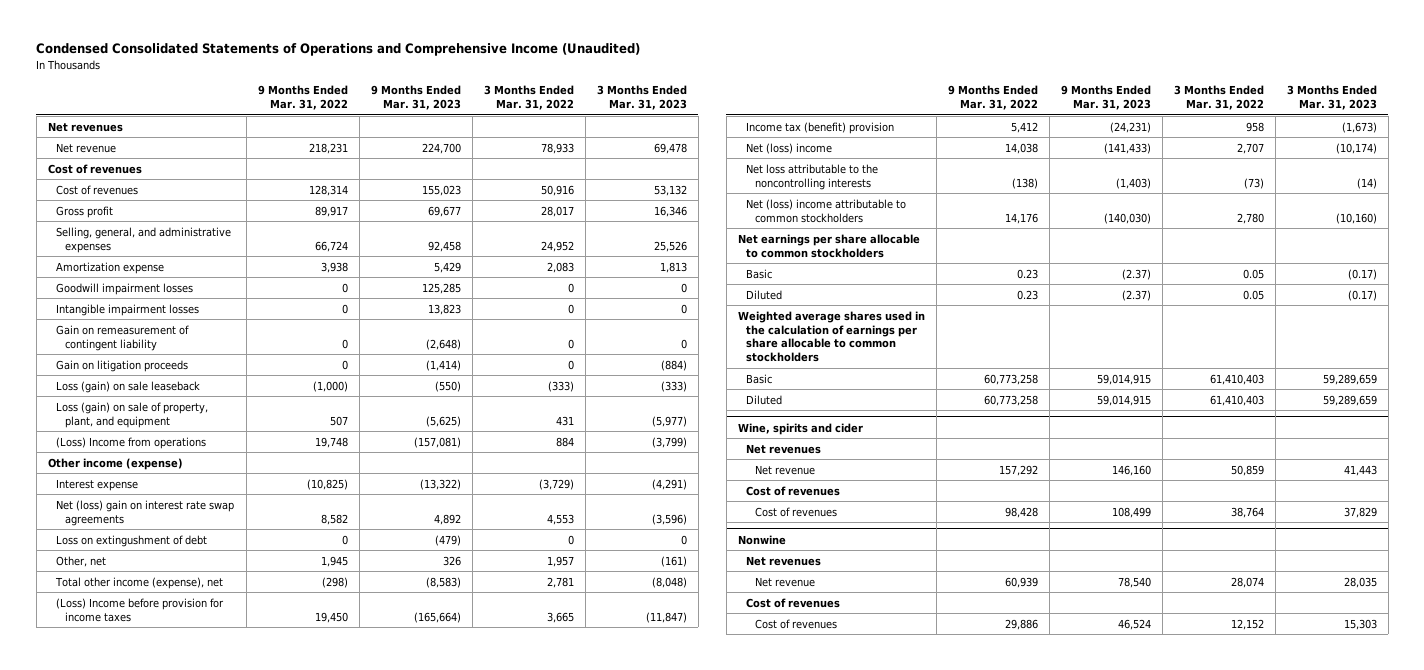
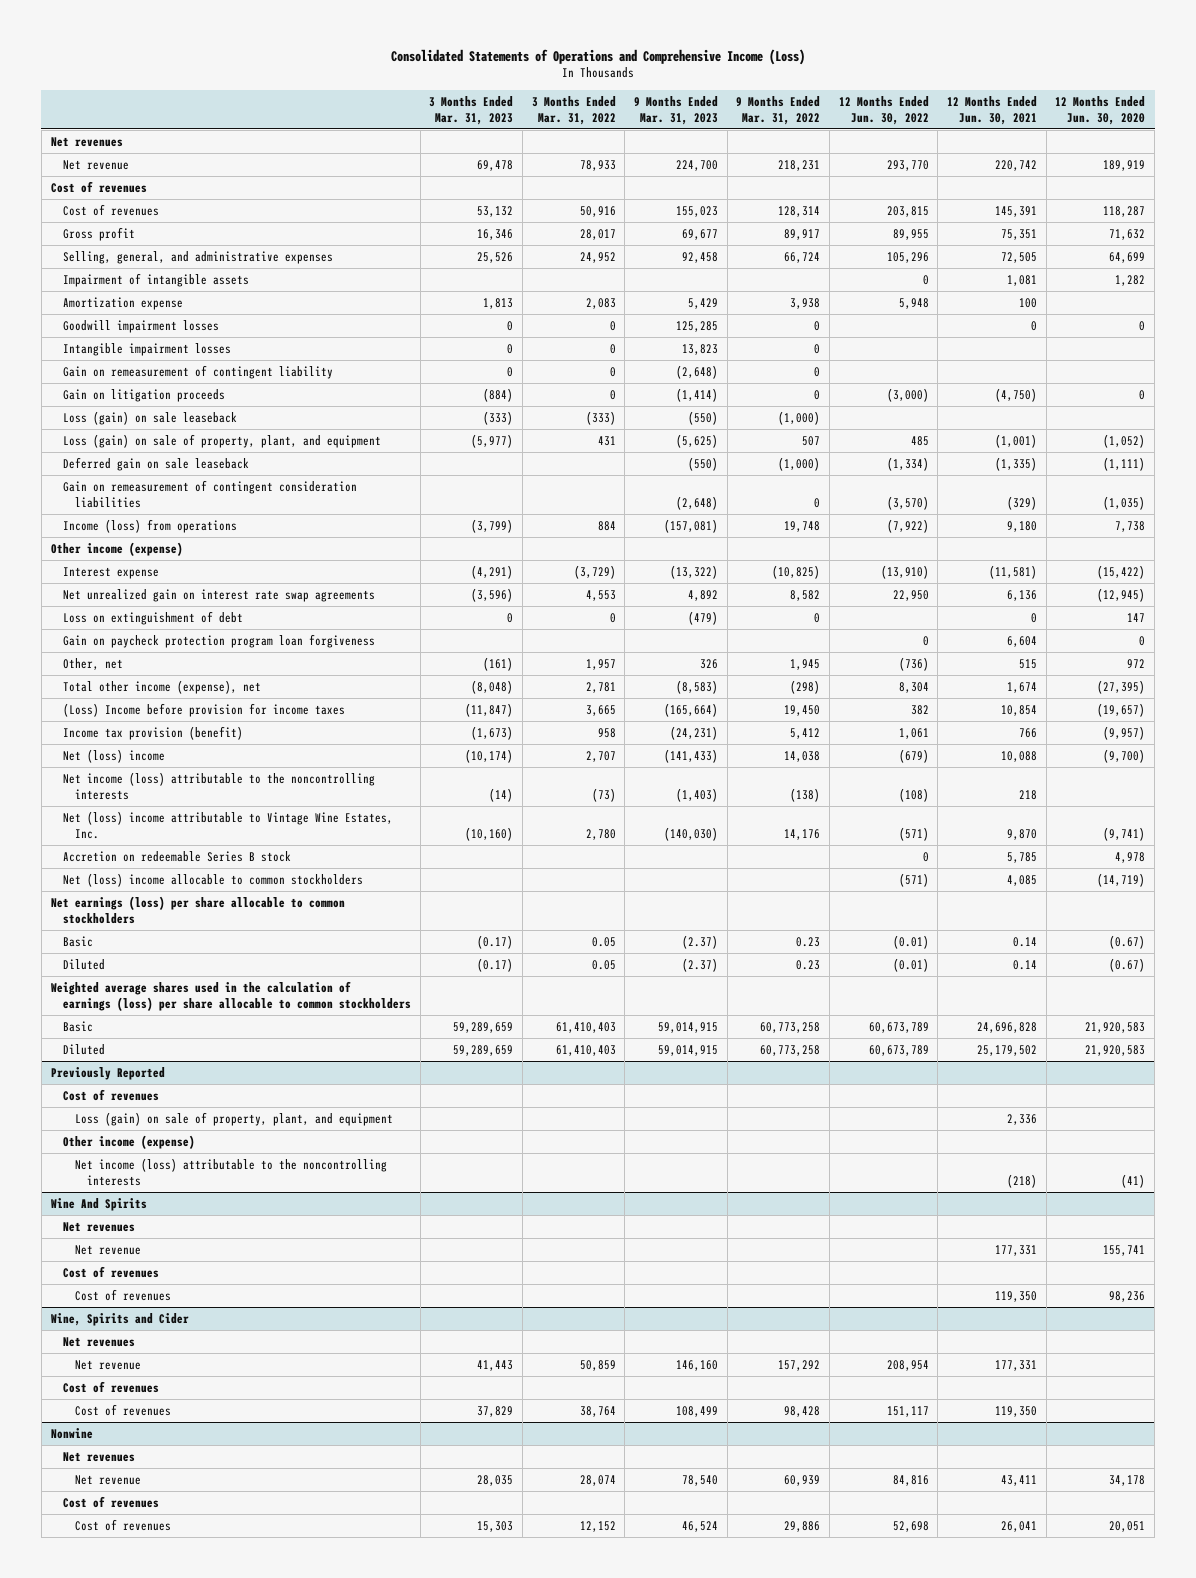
[36,43,641,57] Condensed Consolidated Statements of Operations and Comprehensive Income (Unaudited) -> [390,48,805,65] Consolidated Statements of Operations and Comprehensive Income (Loss)
none -> [838,95,929,125] 12 Months Ended Jun. 30, 2022
none -> [947,95,1038,125] 12 Months Ended Jun. 30, 2021
none -> [1055,95,1146,125] 12 Months Ended Jun. 30, 2020
none -> [62,272,249,287] Impairment of intangible assets
none -> [62,456,249,471] Deferred gain on sale leaseback
none -> [62,479,357,508] Gain on remeasurement of contingent consideration liabilities
[56,436,207,449] (Loss) Income from operations -> [62,518,237,533] Income (loss) from operations
[56,499,235,526] Net (loss) gain on interest rate swap agreements -> [62,588,375,602] Net unrealized gain on interest rate swap agreements
[56,534,208,547] Loss on extingushment of debt -> [62,610,243,625] Loss on extinguishment of debt
none -> [62,633,375,648] Gain on paycheck protection program loan forgiveness
[746,121,895,134] Income tax (benefit) provision -> [62,725,243,740] Income tax provision (benefit)
[746,163,879,190] Net loss attributable to the noncontrolling interests -> [62,771,375,800] Net income (loss) attributable to the noncontrolling interests
[746,198,907,223] Net (loss) income attributable to common stockholders -> [62,810,393,839] Net (loss) income attributable to Vintage Wine Estates, Inc.
none -> [62,850,291,862] Accretion on redeemable Series B stock
none -> [62,872,363,887] Net (loss) income allocable to common stockholders
[737,233,920,258] Net earnings per share allocable to common stockholders -> [50,895,345,924] Net earnings (loss) per share allocable to common stockholders
[737,310,925,363] Weighted average shares used in the calculation of earnings per share allocable to common stockholders -> [50,980,411,1011] Weighted average shares used in the calculation of earnings (loss) per share allocable to common stockholders
none -> [50,1066,165,1080] Previously Reported
none -> [62,1088,159,1101] Cost of revenues
none -> [75,1111,394,1126] Loss (gain) on sale of property, plant, and equipment
none -> [62,1134,195,1149] Other income (expense)
none -> [75,1157,388,1186] Net income (loss) attributable to the noncontrolling interests
[737,422,863,435] Wine, spirits and cider -> [50,1197,147,1211] Wine And Spirits
none -> [75,1244,142,1255] Net revenue
none -> [62,1265,159,1278] Cost of revenues
none -> [75,1288,172,1301] Cost of revenues
none -> [50,1312,189,1326] Wine, Spirits and Cider
none -> [62,1336,135,1347] Net revenues

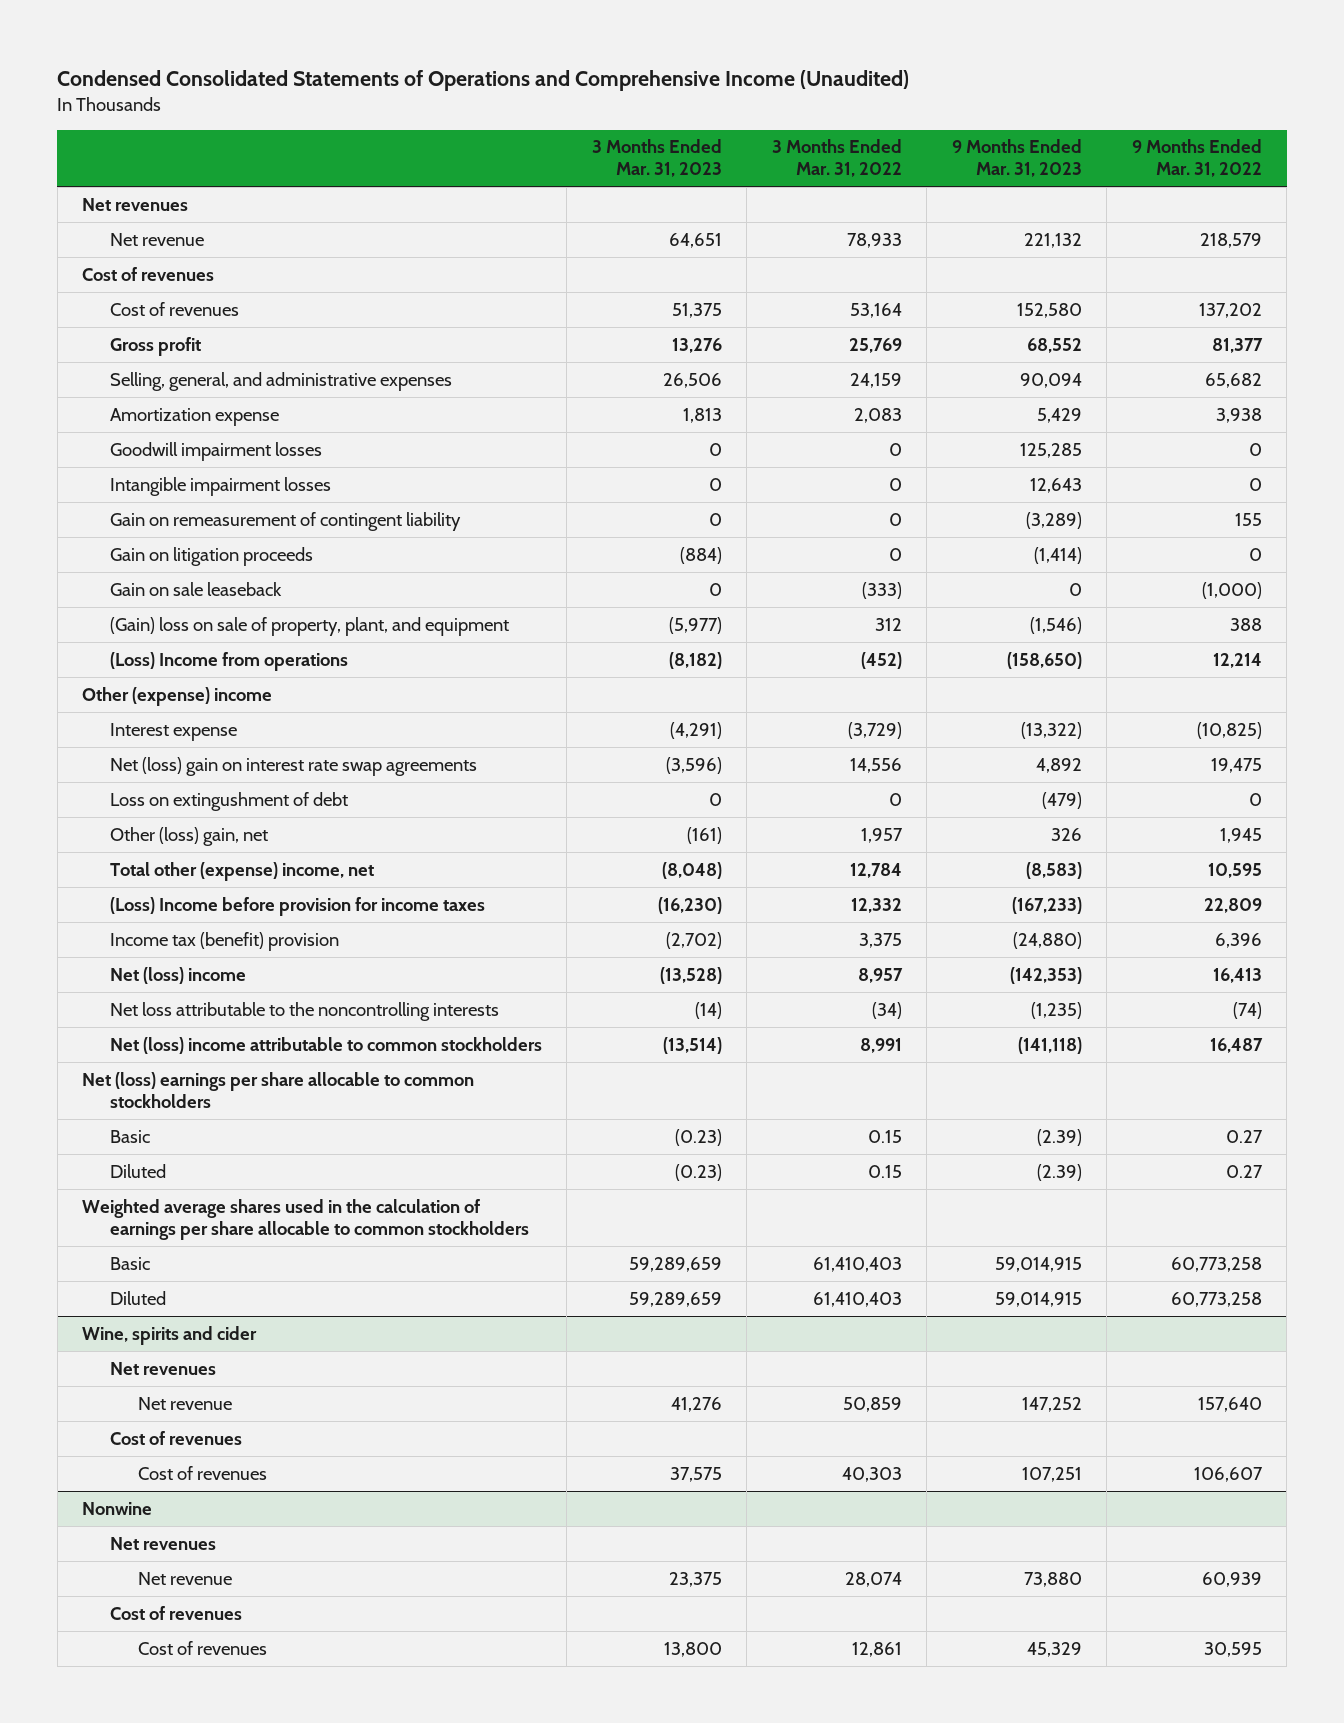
[390,48,805,65] Consolidated Statements of Operations and Comprehensive Income (Loss) -> [57,70,910,92] Condensed Consolidated Statements of Operations and Comprehensive Income (Unaudited)
[838,95,929,125] 12 Months Ended Jun. 30, 2022 -> none
[947,95,1038,125] 12 Months Ended Jun. 30, 2021 -> none
[1055,95,1146,125] 12 Months Ended Jun. 30, 2020 -> none
[477,159,514,171] 69,478 -> [668,232,722,248] 64,651
[675,159,718,171] 224,700 -> [1023,232,1082,248] 221,132
[778,159,821,171] 218,231 -> [1199,232,1262,248] 218,579
[62,272,249,287] Impairment of intangible assets -> none
[477,205,514,217] 53,132 -> [671,302,722,318] 51,375
[579,205,616,217] 50,916 -> [849,302,902,318] 53,164
[675,205,718,217] 155,023 -> [1016,302,1082,318] 152,580
[778,205,821,217] 128,314 -> [1198,302,1262,318] 137,202
[477,228,514,240] 16,346 -> [671,337,722,353] 13,276
[579,228,616,240] 28,017 -> [848,337,902,353] 25,769
[681,228,718,240] 69,677 -> [1026,337,1082,353] 68,552
[784,228,821,240] 89,917 -> [1211,337,1263,353] 81,377
[477,251,514,263] 25,526 -> [662,372,722,388] 26,506
[579,251,616,263] 24,952 -> [849,372,902,388] 24,159
[681,251,718,263] 92,458 -> [1019,372,1082,388] 90,094
[784,251,821,263] 66,724 -> [1204,372,1262,388] 65,682
[681,343,718,355] 13,823 -> [1029,477,1082,493] 12,643
[675,364,718,379] (2,648) -> [1025,511,1082,529] (3,289)
[814,366,821,377] 0 -> [1234,512,1262,526] 155
[62,456,249,471] Deferred gain on sale leaseback -> none
[62,479,357,508] Gain on remeasurement of contingent consideration liabilities -> none
[62,410,237,425] Loss (gain) on sale leaseback -> [109,581,282,596] Gain on sale leaseback
[483,410,514,425] (333) -> [708,582,722,596] 0
[687,410,718,425] (550) -> [1068,582,1082,596] 0
[62,433,381,448] Loss (gain) on sale of property, plant, and equipment -> [109,616,509,636] (Gain) loss on sale of property, plant, and equipment
[597,435,616,446] 431 -> [874,617,902,631] 312
[675,433,718,448] (5,625) -> [1029,616,1082,634] (1,546)
[802,435,821,446] 507 -> [1229,617,1262,631] 388
[62,518,237,533] Income (loss) from operations -> [109,651,348,671] (Loss) Income from operations
[471,518,514,533] (3,799) -> [668,651,722,669] (8,182)
[597,520,616,531] 884 -> [860,651,902,669] (452)
[663,518,718,533] (157,081) -> [1006,651,1082,669] (158,650)
[784,520,821,532] 19,748 -> [1212,652,1262,668] 12,214
[50,541,183,556] Other income (expense) -> [82,686,273,706] Other (expense) income
[62,633,375,648] Gain on paycheck protection program loan forgiveness -> none
[62,850,291,862] Accretion on redeemable Series B stock -> none
[62,872,363,887] Net (loss) income allocable to common stockholders -> none
[62,588,375,602] Net unrealized gain on interest rate swap agreements -> [109,756,477,776] Net (loss) gain on interest rate swap agreements
[585,589,616,601] 4,553 -> [849,757,902,773] 14,556
[790,589,821,601] 8,582 -> [1210,757,1262,773] 19,475
[62,610,243,625] Loss on extinguishment of debt -> [109,791,348,811] Loss on extingushment of debt
[62,657,123,670] Other, net -> [109,826,268,846] Other (loss) gain, net
[62,679,261,694] Total other income (expense), net -> [109,861,374,881] Total other (expense) income, net
[585,681,616,693] 2,781 -> [849,862,902,878] 12,784
[790,679,821,694] (298) -> [1207,862,1262,878] 10,595
[465,702,514,717] (11,847) -> [657,896,722,914] (16,230)
[585,704,616,716] 3,665 -> [850,897,902,913] 12,332
[663,702,718,717] (165,664) -> [1011,896,1082,914] (167,233)
[784,704,821,716] 19,450 -> [1203,897,1262,913] 22,809
[62,725,243,740] Income tax provision (benefit) -> [109,931,339,951] Income tax (benefit) provision
[471,725,514,740] (1,673) -> [665,931,722,949] (2,702)
[597,727,616,738] 958 -> [858,932,902,948] 3,375
[669,725,718,740] (24,231) -> [1012,931,1082,949] (24,880)
[790,727,821,739] 5,412 -> [1214,932,1262,948] 6,396
[465,748,514,763] (10,174) -> [659,966,722,984] (13,528)
[585,750,616,762] 2,707 -> [857,967,903,983] 8,957
[663,748,718,763] (141,433) -> [1009,966,1082,984] (142,353)
[784,750,821,762] 14,038 -> [1212,967,1262,983] 16,413
[62,771,375,800] Net income (loss) attributable to the noncontrolling interests -> [109,1001,499,1021] Net loss attributable to the noncontrolling interests
[591,787,616,802] (73) -> [871,1001,902,1019] (34)
[675,787,718,802] (1,403) -> [1030,1001,1082,1019] (1,235)
[790,787,821,802] (138) -> [1232,1001,1262,1019] (74)
[62,810,393,839] Net (loss) income attributable to Vintage Wine Estates, Inc. -> [109,1036,542,1054] Net (loss) income attributable to common stockholders
[465,826,514,841] (10,160) -> [662,1036,722,1054] (13,514)
[585,828,616,840] 2,780 -> [859,1037,902,1053] 8,991
[663,826,718,841] (140,030) -> [1017,1036,1082,1054] (141,118)
[784,828,821,840] 14,176 -> [1209,1037,1263,1053] 16,487
[50,895,345,924] Net earnings (loss) per share allocable to common stockholders -> [82,1071,475,1108] Net (loss) earnings per share allocable to common stockholders
[477,934,514,949] (0.17) -> [674,1128,722,1146] (0.23)
[591,936,616,947] 0.05 -> [867,1129,902,1143] 0.15
[681,934,718,949] (2.37) -> [1036,1128,1082,1146] (2.39)
[796,936,821,947] 0.23 -> [1225,1129,1263,1143] 0.27
[477,957,514,972] (0.17) -> [674,1163,722,1181] (0.23)
[591,959,616,970] 0.05 -> [867,1164,902,1178] 0.15
[681,957,718,972] (2.37) -> [1036,1163,1082,1181] (2.39)
[796,959,821,970] 0.23 -> [1225,1164,1263,1178] 0.27
[50,980,411,1011] Weighted average shares used in the calculation of earnings (loss) per share allocable to common stockholders -> [82,1198,529,1240] Weighted average shares used in the calculation of earnings per share allocable to common stockholders
[50,1066,165,1080] Previously Reported -> none
[62,1088,159,1101] Cost of revenues -> none
[75,1111,394,1126] Loss (gain) on sale of property, plant, and equipment -> none
[62,1134,195,1149] Other income (expense) -> none
[75,1157,388,1186] Net income (loss) attributable to the noncontrolling interests -> none
[50,1197,147,1211] Wine And Spirits -> none
[62,1221,135,1232] Net revenues -> none
[75,1244,142,1255] Net revenue -> none
[62,1265,159,1278] Cost of revenues -> none
[75,1288,172,1301] Cost of revenues -> none
[50,1312,189,1326] Wine, Spirits and Cider -> [82,1325,258,1345] Wine, spirits and cider
[477,1359,514,1371] 41,443 -> [670,1396,722,1412] 41,276
[675,1359,718,1371] 146,160 -> [1021,1396,1082,1412] 147,252
[778,1359,821,1371] 157,292 -> [1197,1396,1262,1412] 157,640
[477,1405,514,1417] 37,829 -> [669,1466,722,1482] 37,575
[579,1405,616,1417] 38,764 -> [841,1466,902,1482] 40,303
[675,1405,718,1417] 108,499 -> [1021,1466,1082,1482] 107,251
[784,1405,821,1417] 98,428 -> [1193,1466,1263,1482] 106,607
[477,1474,514,1486] 28,035 -> [668,1571,722,1587] 23,375
[681,1474,718,1486] 78,540 -> [1023,1571,1082,1587] 73,880
[477,1520,514,1532] 15,303 -> [663,1641,722,1657] 13,800
[579,1520,616,1532] 12,152 -> [851,1641,902,1657] 12,861
[681,1520,718,1532] 46,524 -> [1026,1641,1082,1657] 45,329
[784,1520,821,1532] 29,886 -> [1203,1641,1262,1657] 30,595

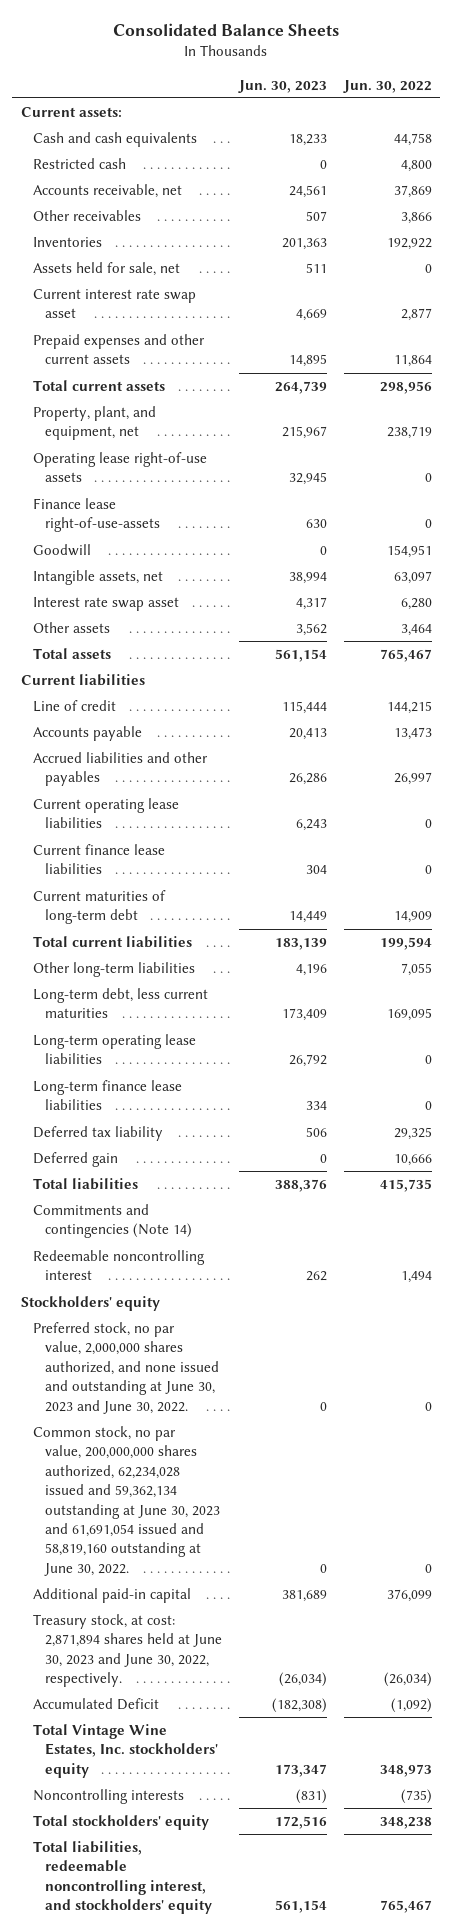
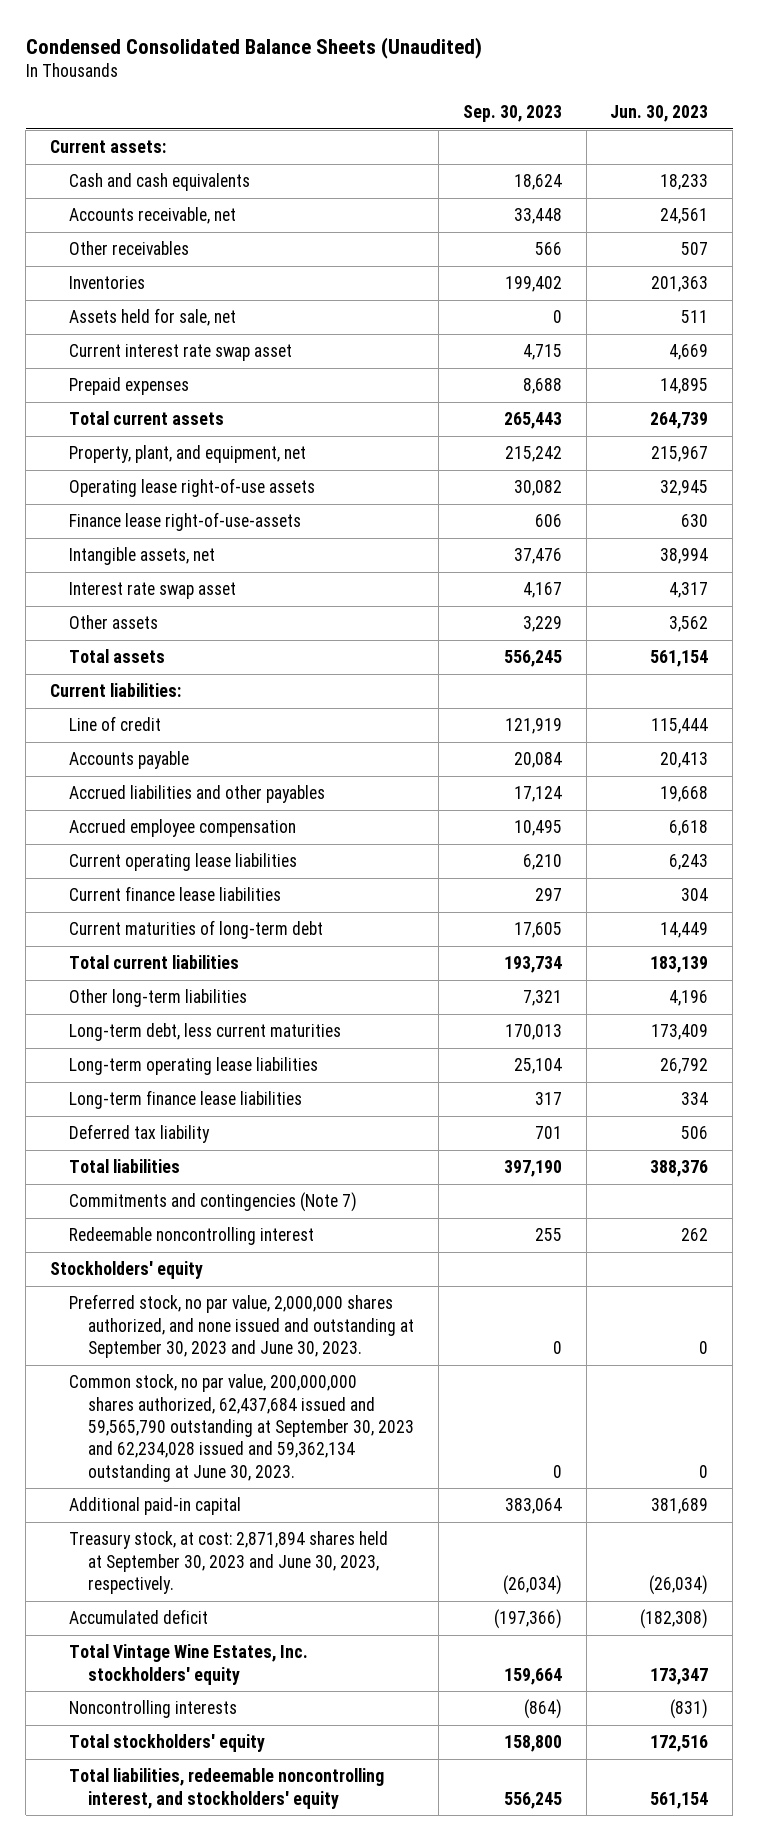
[113,22,340,36] Consolidated Balance Sheets -> [25,36,482,59] Condensed Consolidated Balance Sheets (Unaudited)
[342,79,432,93] Jun. 30, 2022 -> none
none -> [462,105,562,123] Sep. 30, 2023
[32,158,126,170] Restricted cash -> none
[32,334,205,365] Prepaid expenses and other current assets -> [69,377,190,396] Prepaid expenses
[32,544,91,557] Goodwill -> none
[20,674,145,687] Current liabilities -> [50,683,182,698] Current liabilities:
[288,773,327,786] 26,286 -> [660,786,709,803] 19,668
none -> [69,819,297,838] Accrued employee compensation
[32,1152,118,1168] Deferred gain -> none
[32,1204,192,1239] Commitments and contingencies (Note 14) -> [69,1192,358,1213] Commitments and contingencies (Note 7)
[32,1322,219,1414] Preferred stock, no par value, 2,000,000 shares authorized, and none issued and outstanding at June 30, 2023 and June 30, 2022. -> [69,1294,415,1358] Preferred stock, no par value, 2,000,000 shares authorized, and none issued and outstanding at September 30, 2023 and June 30, 2023.
[32,1426,220,1576] Common stock, no par value, 200,000,000 shares authorized, 62,234,028 issued and 59,362,134 outstanding at June 30, 2023 and 61,691,054 issued and 58,819,160 outstanding at June 30, 2022. -> [69,1374,415,1482] Common stock, no par value, 200,000,000 shares authorized, 62,437,684 issued and 59,565,790 outstanding at September 30, 2023 and 62,234,028 issued and 59,362,134 outstanding at June 30, 2023.
[32,1614,222,1688] Treasury stock, at cost: 2,871,894 shares held at June 30, 2023 and June 30, 2022, respectively. -> [69,1531,389,1594] Treasury stock, at cost: 2,871,894 shares held at September 30, 2023 and June 30, 2023, respectively.
[32,1698,159,1711] Accumulated Deficit -> [69,1609,209,1625] Accumulated deficit

